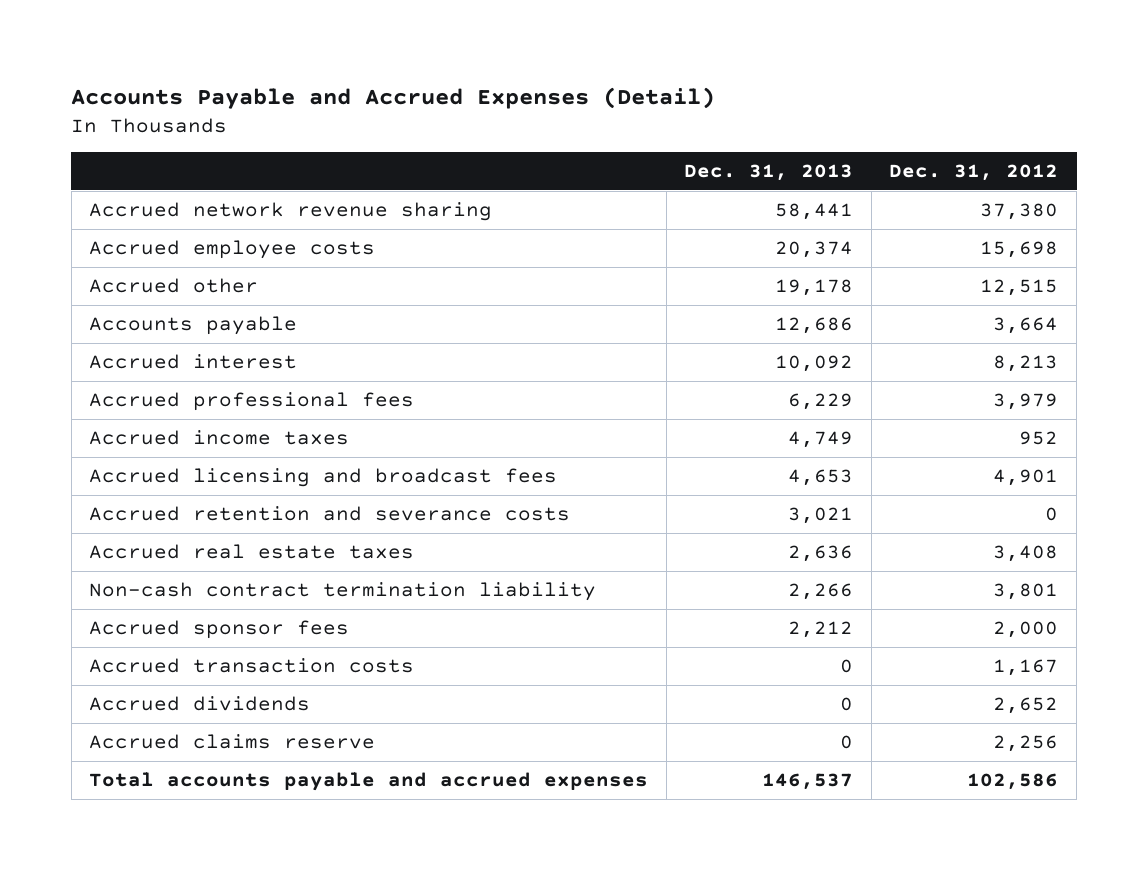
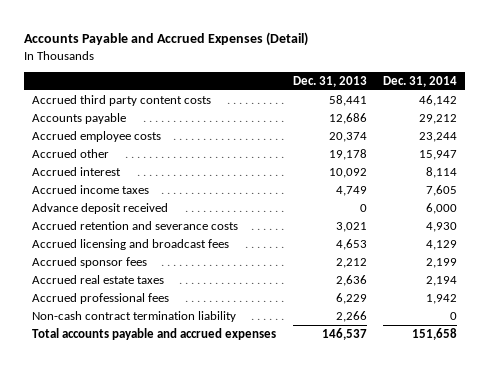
[889,164,1059,182] Dec. 31, 2012 -> none
none -> [383,75,458,87] Dec. 31, 2014
[89,201,493,221] Accrued network revenue sharing -> [32,94,212,106] Accrued third party content costs
[89,315,298,335] Accounts payable -> [32,112,127,124] Accounts payable
none -> [32,202,169,214] Advance deposit received
[89,467,558,487] Accrued licensing and broadcast fees -> [32,238,230,250] Accrued licensing and broadcast fees
[89,619,350,639] Accrued sponsor fees -> [32,256,148,268] Accrued sponsor fees
[89,391,415,411] Accrued professional fees -> [32,292,170,304] Accrued professional fees
[89,657,415,673] Accrued transaction costs -> none
[89,695,311,711] Accrued dividends -> none
[89,733,376,749] Accrued claims reserve -> none

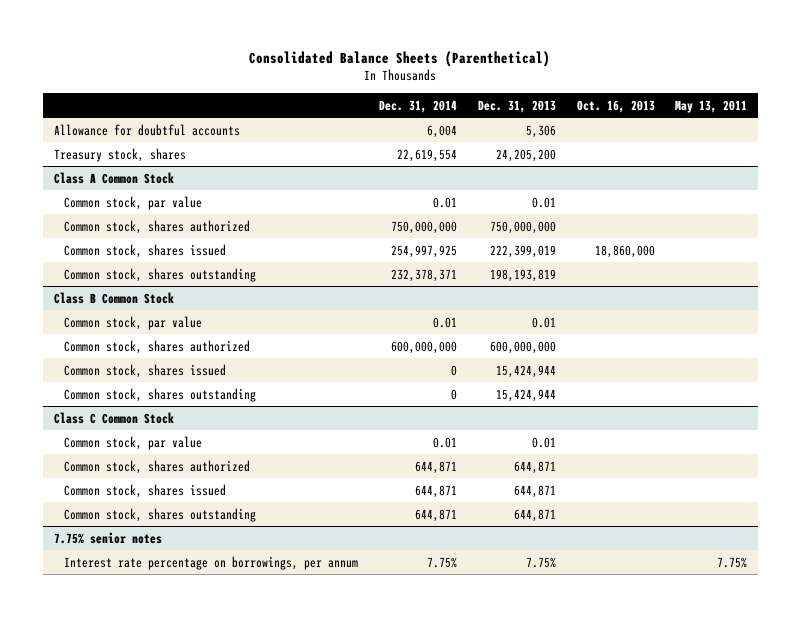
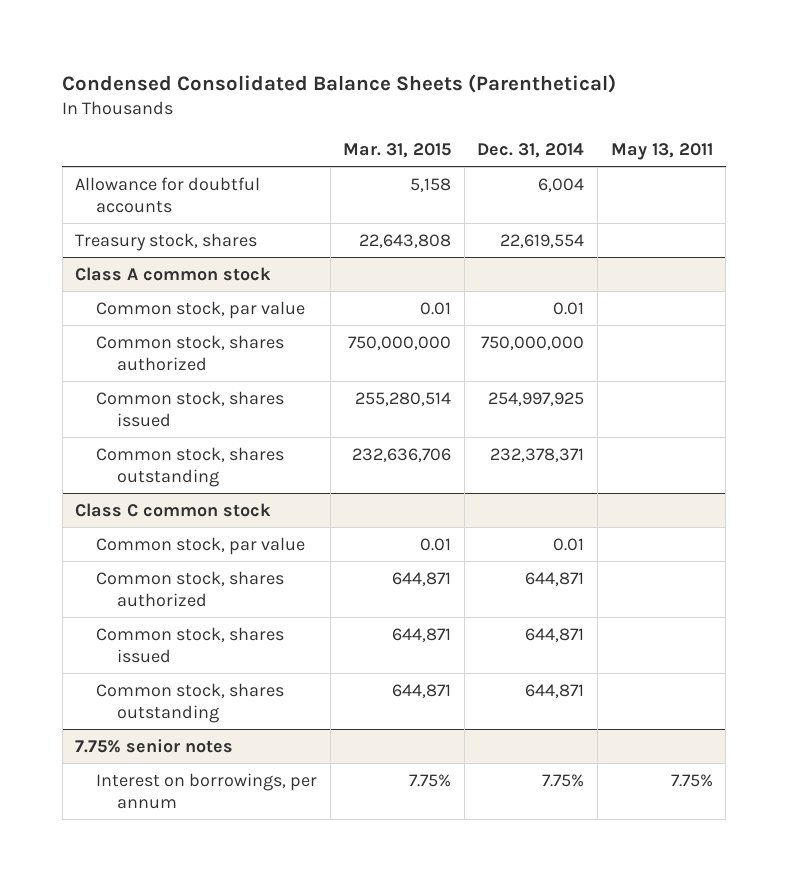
[249,51,551,68] Consolidated Balance Sheets (Parenthetical) -> [62,73,617,93] Condensed Consolidated Balance Sheets (Parenthetical)
[477,99,556,113] Dec. 31, 2013 -> none
[576,99,655,113] Oct. 16, 2013 -> none
none -> [343,142,452,158] Mar. 31, 2015
[53,171,174,184] Class A Common Stock -> [75,266,272,281] Class A common stock
[53,291,174,304] Class B Common Stock -> none
[64,315,203,330] Common stock, par value -> none
[64,339,251,354] Common stock, shares authorized -> none
[64,363,227,378] Common stock, shares issued -> none
[64,387,257,402] Common stock, shares outstanding -> none
[53,411,174,424] Class C Common Stock -> [75,502,272,517] Class C common stock
[64,555,359,570] Interest rate percentage on borrowings, per annum -> [95,772,317,810] Interest on borrowings, per annum

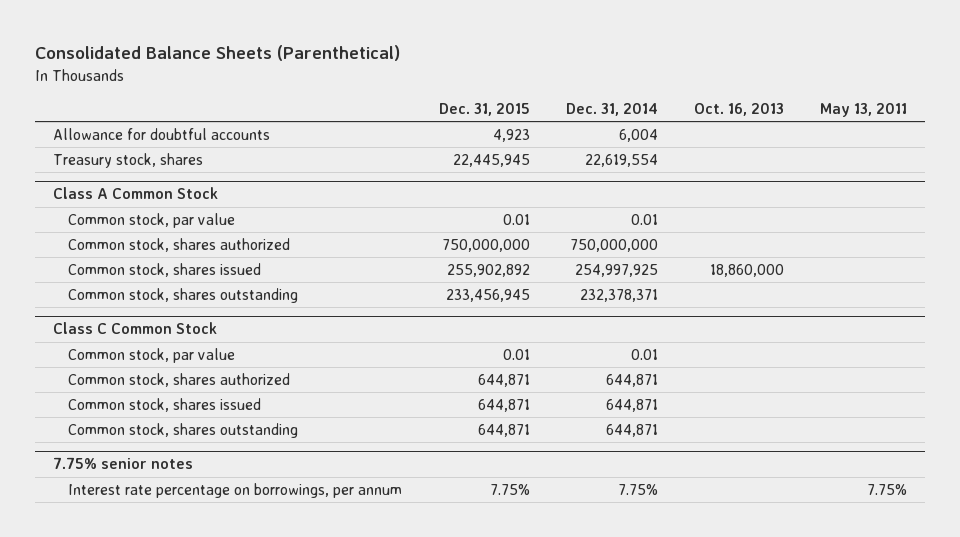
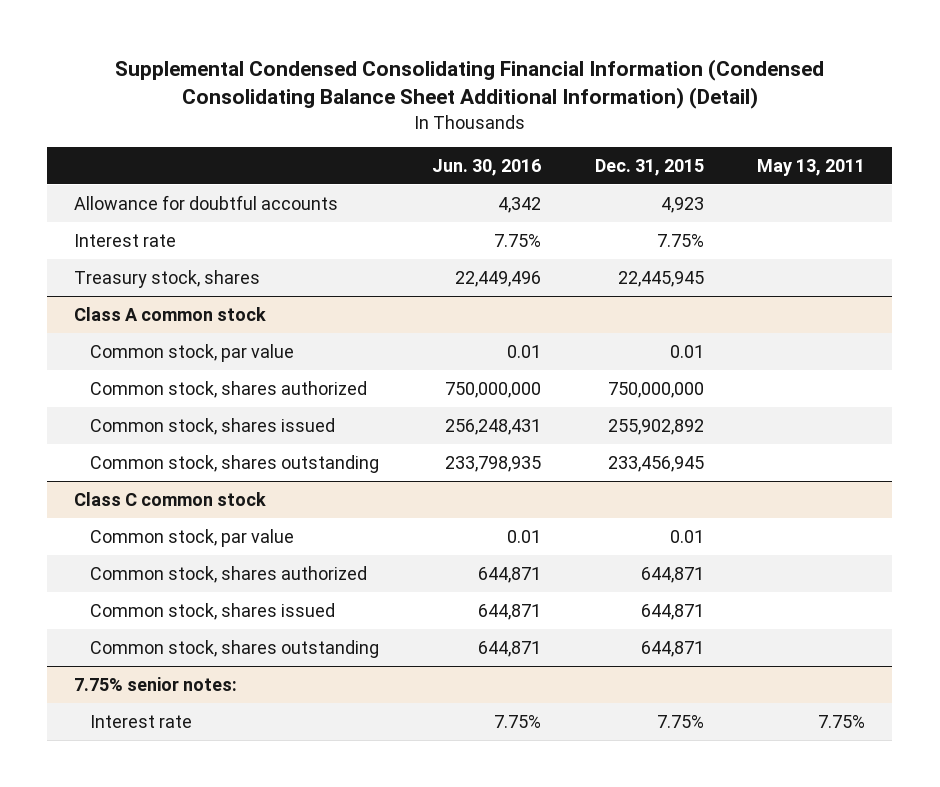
[34,45,400,62] Consolidated Balance Sheets (Parenthetical) -> [114,58,824,109] Supplemental Condensed Consolidating Financial Information (Condensed Consolidating Balance Sheet Additional Information) (Detail)
[565,103,658,117] Dec. 31, 2014 -> none
[693,103,784,117] Oct. 16, 2013 -> none
none -> [432,158,542,176] Jun. 30, 2016
none -> [74,233,177,247] Interest rate
[53,187,219,200] Class A Common Stock -> [74,306,267,321] Class A common stock
[53,322,218,335] Class C Common Stock -> [74,491,267,506] Class C common stock
[53,457,194,470] 7.75% senior notes -> [74,676,238,691] 7.75% senior notes:
[68,482,403,498] Interest rate percentage on borrowings, per annum -> [89,714,192,728] Interest rate

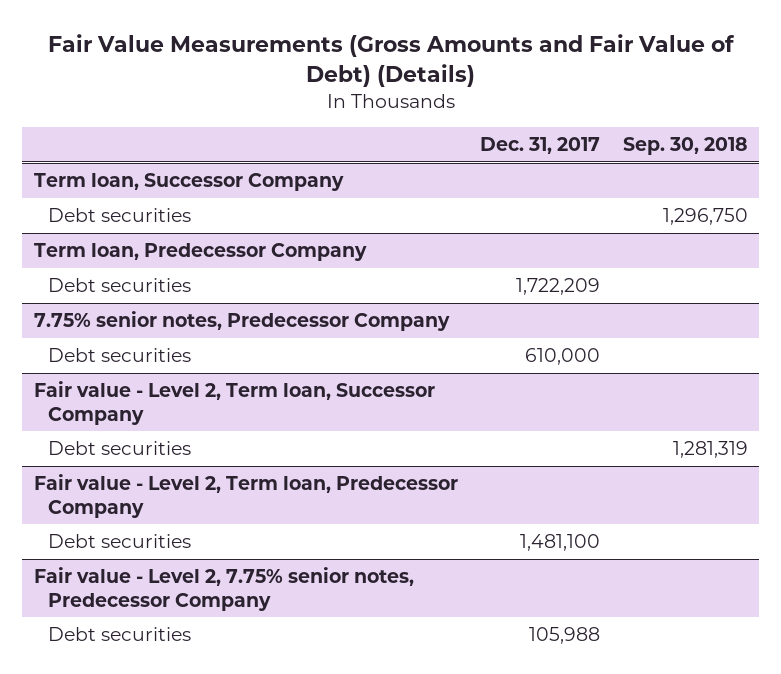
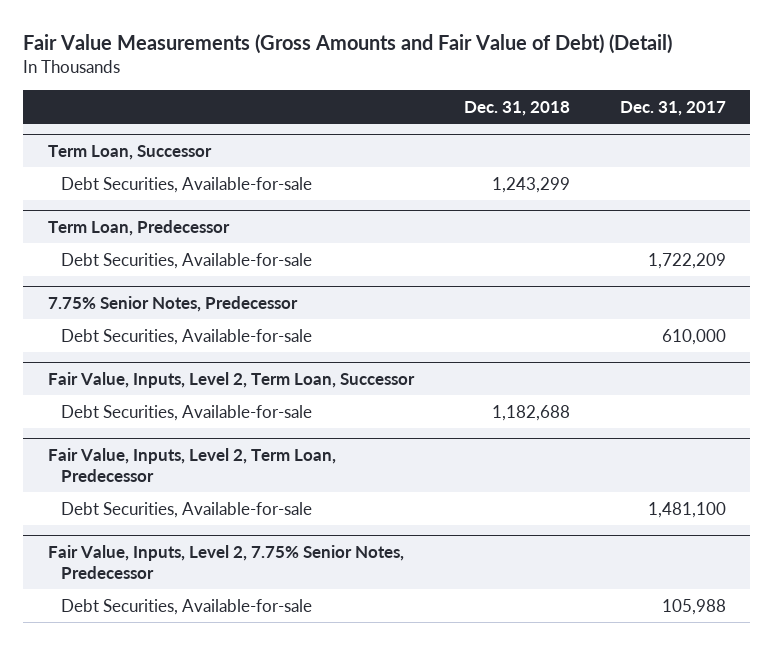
[47,33,735,87] Fair Value Measurements (Gross Amounts and Fair Value of Debt) (Details) -> [23,34,673,55] Fair Value Measurements (Gross Amounts and Fair Value of Debt) (Detail)
[622,136,748,155] Sep. 30, 2018 -> none
none -> [463,101,570,117] Dec. 31, 2018
[33,173,344,192] Term loan, Successor Company -> [48,144,213,160] Term Loan, Successor
[48,208,192,223] Debt securities -> [61,176,313,193] Debt Securities, Available-for-sale
[33,243,367,262] Term loan, Predecessor Company -> [48,219,231,236] Term Loan, Predecessor
[48,278,192,293] Debt securities -> [61,252,313,269] Debt Securities, Available-for-sale
[33,311,450,332] 7.75% senior notes, Predecessor Company -> [48,295,299,312] 7.75% Senior Notes, Predecessor
[48,348,192,363] Debt securities -> [61,328,313,345] Debt Securities, Available-for-sale
[33,381,435,425] Fair value - Level 2, Term loan, Successor Company -> [48,371,416,388] Fair Value, Inputs, Level 2, Term Loan, Successor
[48,441,192,456] Debt securities -> [61,404,313,421] Debt Securities, Available-for-sale
[33,474,458,518] Fair value - Level 2, Term loan, Predecessor Company -> [48,447,337,482] Fair Value, Inputs, Level 2, Term Loan, Predecessor
[48,534,192,549] Debt securities -> [61,501,313,518] Debt Securities, Available-for-sale
[33,567,414,611] Fair value - Level 2, 7.75% senior notes, Predecessor Company -> [48,544,405,579] Fair Value, Inputs, Level 2, 7.75% Senior Notes, Predecessor
[48,627,192,642] Debt securities -> [61,598,313,615] Debt Securities, Available-for-sale

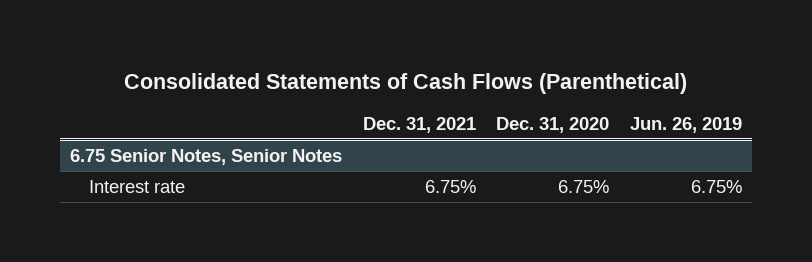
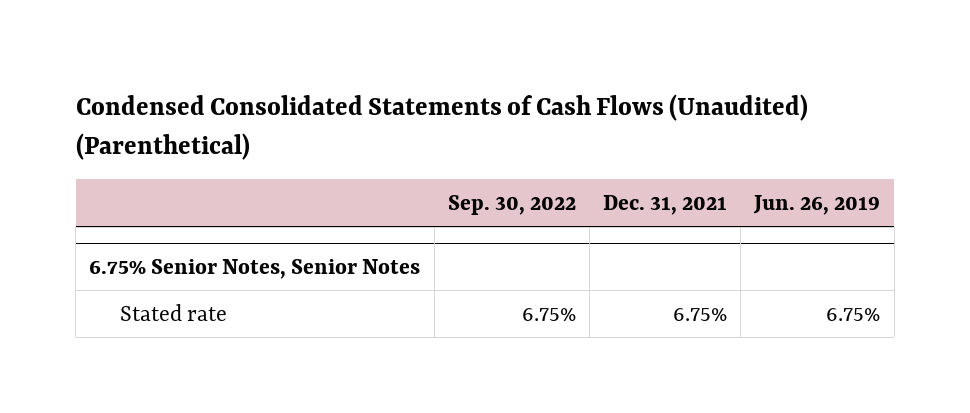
[123,72,687,94] Consolidated Statements of Cash Flows (Parenthetical) -> [75,93,808,160] Condensed Consolidated Statements of Cash Flows (Unaudited) (Parenthetical)
[496,116,610,133] Dec. 31, 2020 -> none
none -> [447,194,576,215] Sep. 30, 2022
[70,149,343,166] 6.75 Senior Notes, Senior Notes -> [89,258,421,279] 6.75% Senior Notes, Senior Notes
[88,180,185,194] Interest rate -> [119,303,227,321] Stated rate

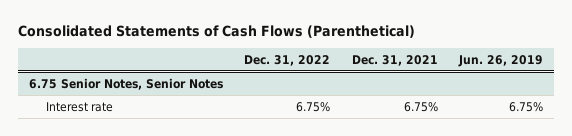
[75,93,808,160] Condensed Consolidated Statements of Cash Flows (Unaudited) (Parenthetical) -> [18,25,416,39] Consolidated Statements of Cash Flows (Parenthetical)
[447,194,576,215] Sep. 30, 2022 -> none
none -> [244,54,331,66] Dec. 31, 2022
[89,258,421,279] 6.75% Senior Notes, Senior Notes -> [28,77,223,90] 6.75 Senior Notes, Senior Notes
[119,303,227,321] Stated rate -> [45,101,113,112] Interest rate

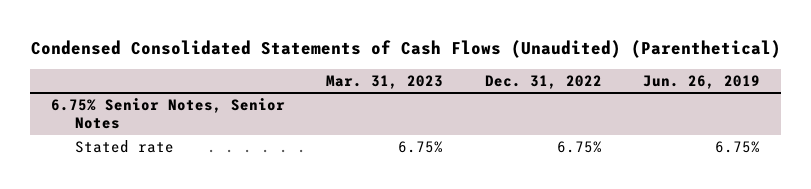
[18,25,416,39] Consolidated Statements of Cash Flows (Parenthetical) -> [30,39,781,58] Condensed Consolidated Statements of Cash Flows (Unaudited) (Parenthetical)
[351,54,438,66] Dec. 31, 2021 -> none
none -> [326,74,444,89] Mar. 31, 2023
[28,77,223,90] 6.75 Senior Notes, Senior Notes -> [51,98,286,130] 6.75% Senior Notes, Senior Notes
[45,101,113,112] Interest rate -> [74,140,174,154] Stated rate

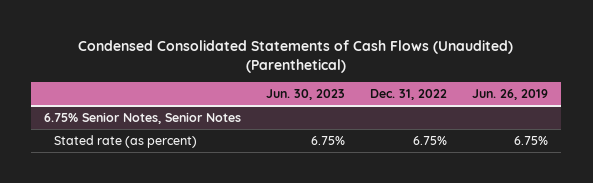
[326,74,444,89] Mar. 31, 2023 -> none
none -> [266,88,346,100] Jun. 30, 2023
[74,140,174,154] Stated rate -> [53,135,197,149] Stated rate (as percent)

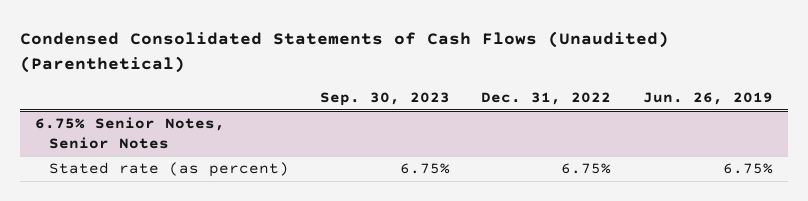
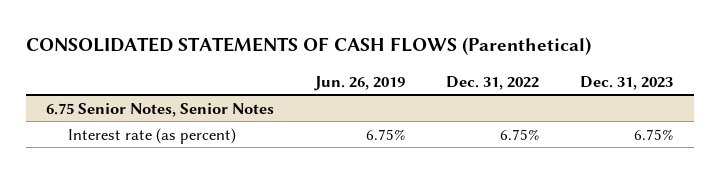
[19,31,669,73] Condensed Consolidated Statements of Cash Flows (Unaudited) (Parenthetical) -> [25,37,591,56] CONSOLIDATED STATEMENTS OF CASH FLOWS (Parenthetical)
[320,91,451,106] Sep. 30, 2023 -> none
none -> [580,75,674,90] Dec. 31, 2023
[35,117,226,150] 6.75% Senior Notes, Senior Notes -> [46,102,275,117] 6.75 Senior Notes, Senior Notes
[49,162,290,178] Stated rate (as percent) -> [68,127,237,144] Interest rate (as percent)

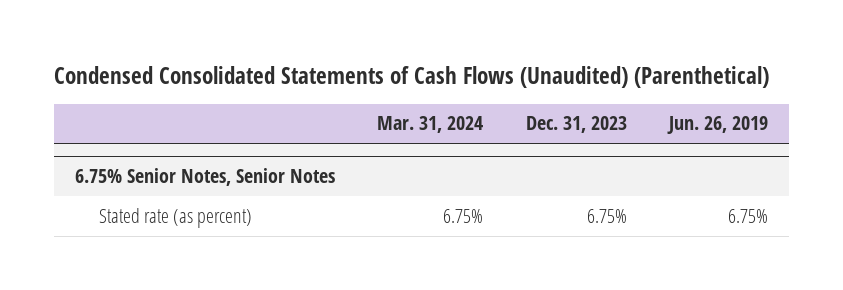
[25,37,591,56] CONSOLIDATED STATEMENTS OF CASH FLOWS (Parenthetical) -> [53,66,769,89] Condensed Consolidated Statements of Cash Flows (Unaudited) (Parenthetical)
[446,75,540,90] Dec. 31, 2022 -> none
none -> [377,116,484,134] Mar. 31, 2024
[46,102,275,117] 6.75 Senior Notes, Senior Notes -> [75,168,336,187] 6.75% Senior Notes, Senior Notes
[68,127,237,144] Interest rate (as percent) -> [99,207,253,228] Stated rate (as percent)

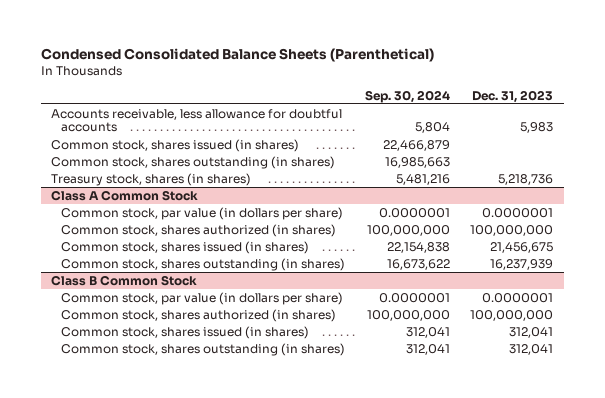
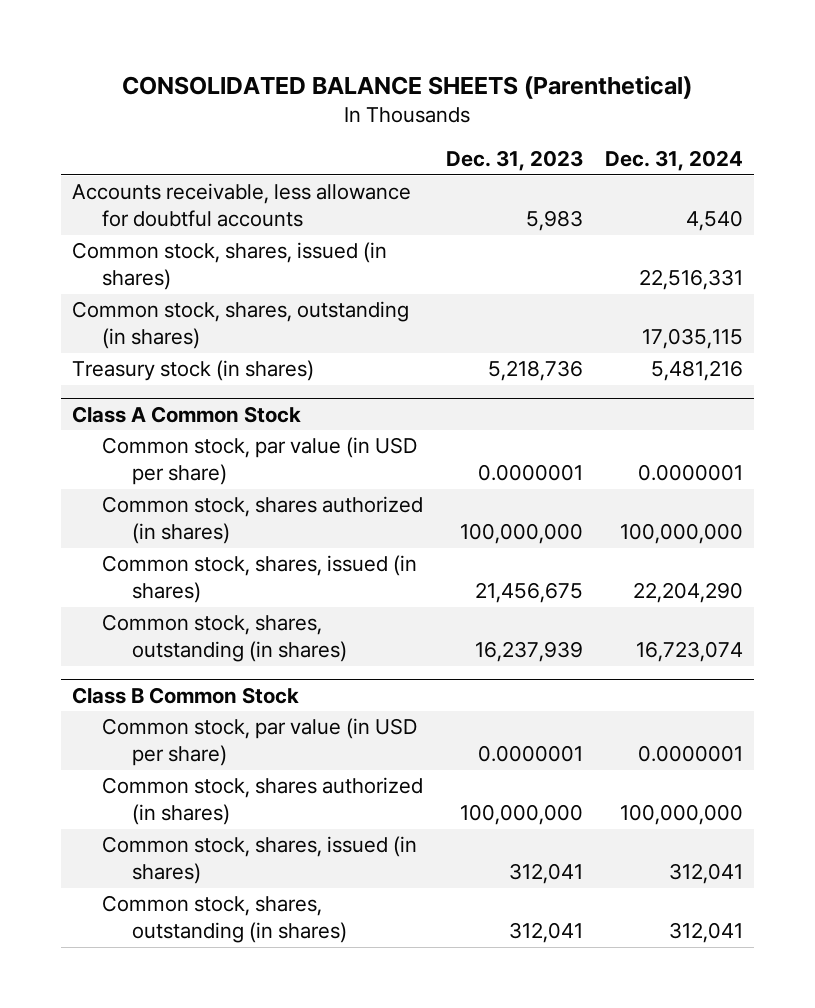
[40,48,434,63] Condensed Consolidated Balance Sheets (Parenthetical) -> [122,75,693,99] CONSOLIDATED BALANCE SHEETS (Parenthetical)
[365,89,451,103] Sep. 30, 2024 -> none
none -> [604,150,743,172] Dec. 31, 2024
[51,138,300,152] Common stock, shares issued (in shares) -> [72,242,388,291] Common stock, shares, issued (in shares)
[51,155,336,169] Common stock, shares outstanding (in shares) -> [72,301,410,350] Common stock, shares, outstanding (in shares)
[51,172,252,186] Treasury stock, shares (in shares) -> [72,360,315,382] Treasury stock (in shares)
[60,206,343,220] Common stock, par value (in dollars per share) -> [102,437,418,486] Common stock, par value (in USD per share)
[60,240,309,254] Common stock, shares issued (in shares) -> [102,555,418,604] Common stock, shares, issued (in shares)
[60,257,345,271] Common stock, shares outstanding (in shares) -> [102,614,348,663] Common stock, shares, outstanding (in shares)
[60,291,343,305] Common stock, par value (in dollars per share) -> [102,718,418,767] Common stock, par value (in USD per share)
[60,325,309,339] Common stock, shares issued (in shares) -> [102,836,418,885] Common stock, shares, issued (in shares)
[60,342,345,356] Common stock, shares outstanding (in shares) -> [102,895,348,944] Common stock, shares, outstanding (in shares)

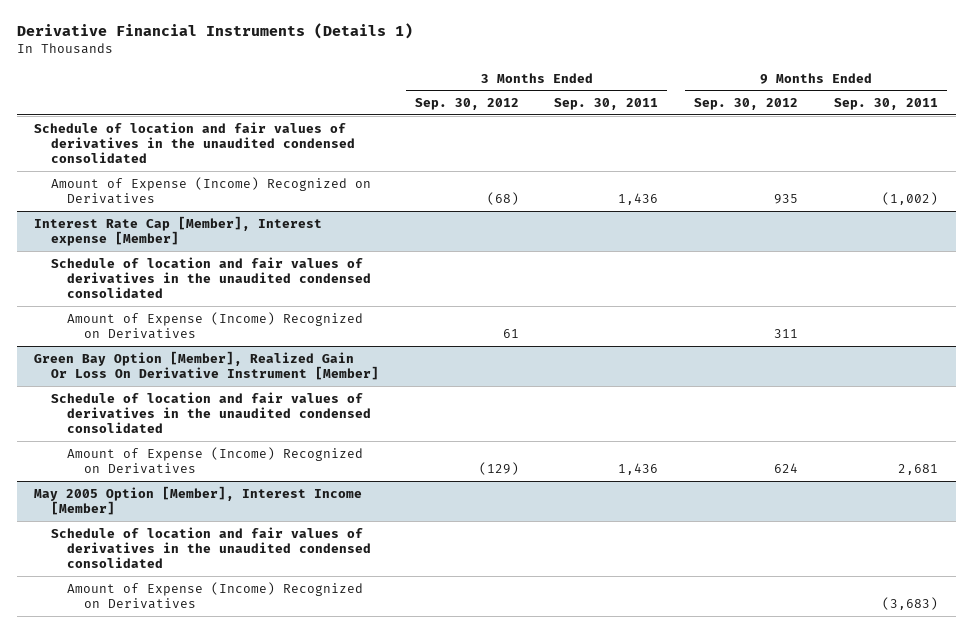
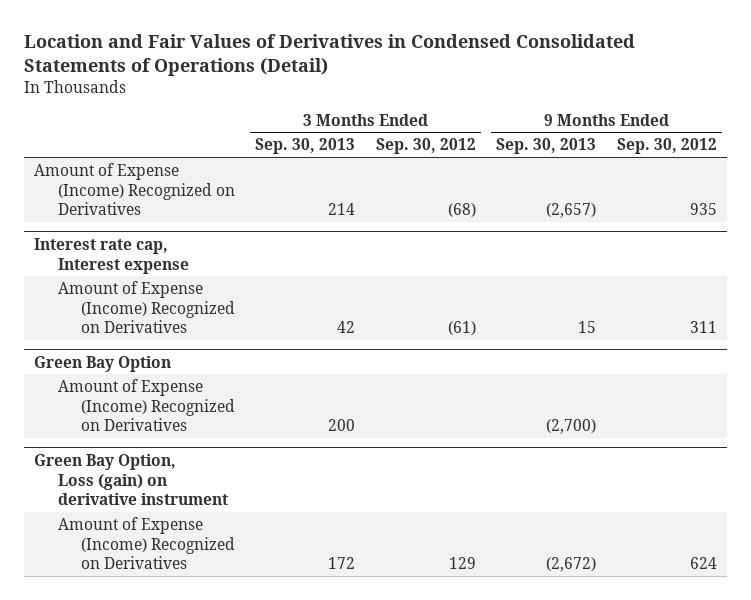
[16,23,413,40] Derivative Financial Instruments (Details 1) -> [23,33,635,76] Location and Fair Values of Derivatives in Condensed Consolidated Statements of Operations (Detail)
[554,97,659,110] Sep. 30, 2011 -> none
[833,97,938,110] Sep. 30, 2011 -> none
none -> [255,138,356,155] Sep. 30, 2013
none -> [496,138,597,155] Sep. 30, 2013
[34,121,355,163] Schedule of location and fair values of derivatives in the unaudited condensed consolidated -> none
[50,256,372,298] Schedule of location and fair values of derivatives in the unaudited condensed consolidated -> none
[34,350,379,380] Green Bay Option [Member], Realized Gain Or Loss On Derivative Instrument [Member] -> none
[50,391,372,433] Schedule of location and fair values of derivatives in the unaudited condensed consolidated -> none
[67,446,364,474] Amount of Expense (Income) Recognized on Derivatives -> none
[34,485,363,515] May 2005 Option [Member], Interest Income [Member] -> none
[50,526,372,568] Schedule of location and fair values of derivatives in the unaudited condensed consolidated -> none
[34,215,323,246] Interest Rate Cap [Member], Interest expense [Member] -> [34,237,189,274] Interest rate cap, Interest expense
[502,328,519,338] 61 -> [447,321,476,336] (61)
none -> [34,355,172,372] Green Bay Option
none -> [34,453,228,506] Green Bay Option, Loss (gain) on derivative instrument
none -> [57,516,235,570] Amount of Expense (Income) Recognized on Derivatives

